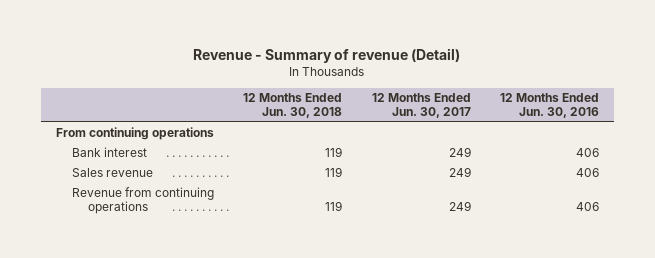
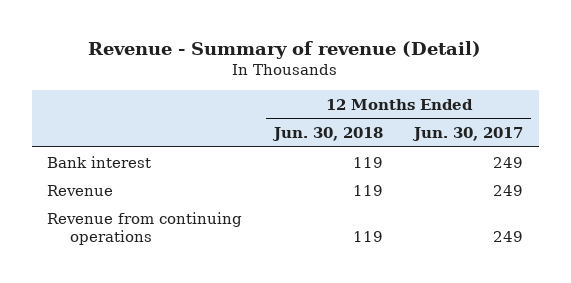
[500,93,600,119] 12 Months Ended Jun. 30, 2016 -> none
[55,127,214,141] From continuing operations -> none
[71,168,153,178] Sales revenue -> [47,184,114,196] Revenue

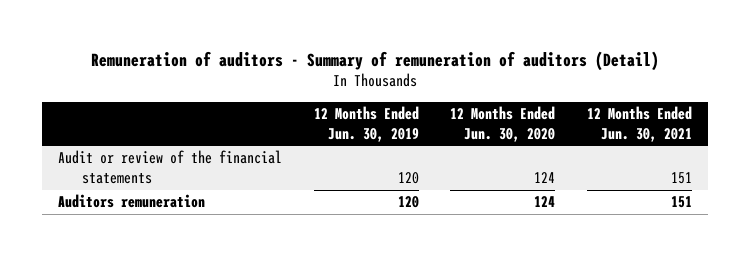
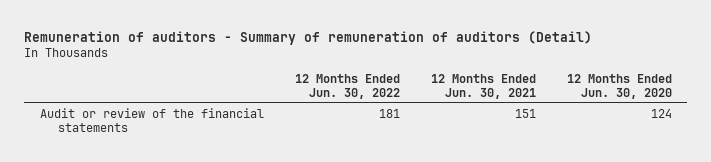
[313,105,419,142] 12 Months Ended Jun. 30, 2019 -> none
none -> [294,73,400,100] 12 Months Ended Jun. 30, 2022
[57,194,205,209] Auditors remuneration -> none

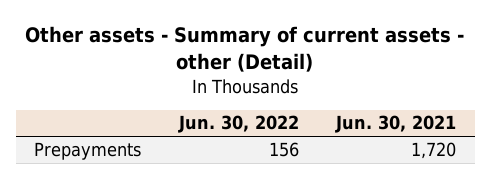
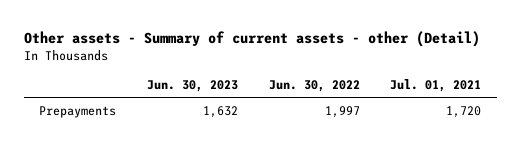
[335,115,457,134] Jun. 30, 2021 -> none
none -> [146,80,238,93] Jun. 30, 2023
none -> [390,79,482,93] Jul. 01, 2021
[268,142,299,158] 156 -> [324,105,360,118] 1,997

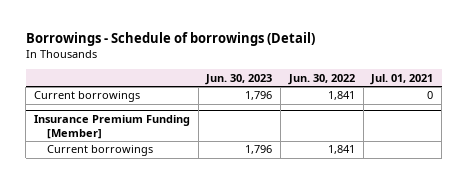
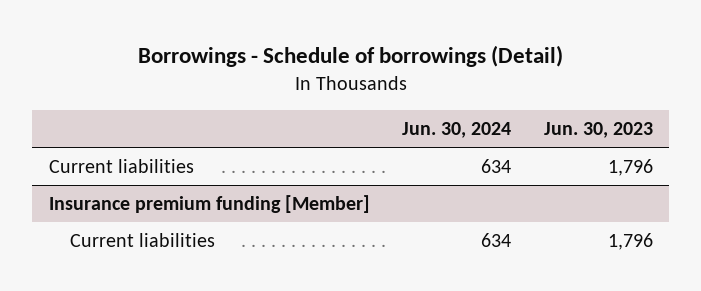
[287,73,355,85] Jun. 30, 2022 -> none
[370,73,434,85] Jul. 01, 2021 -> none
none -> [402,122,512,139] Jun. 30, 2024
[33,91,140,103] Current borrowings -> [48,159,194,174] Current liabilities
[33,115,190,139] Insurance Premium Funding [Member] -> [48,195,370,214] Insurance premium funding [Member]
[46,145,153,157] Current borrowings -> [69,233,215,248] Current liabilities

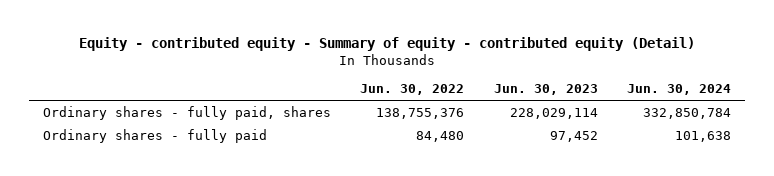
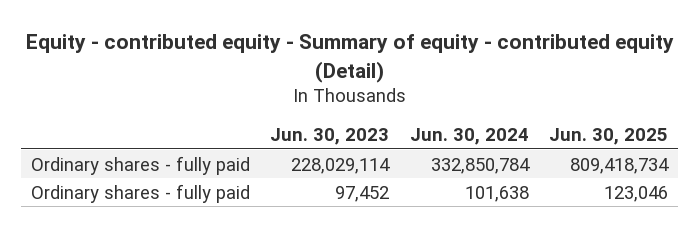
[360,84,465,96] Jun. 30, 2022 -> none
none -> [549,128,669,146] Jun. 30, 2025
[43,106,332,121] Ordinary shares - fully paid, shares -> [31,155,251,175] Ordinary shares - fully paid

